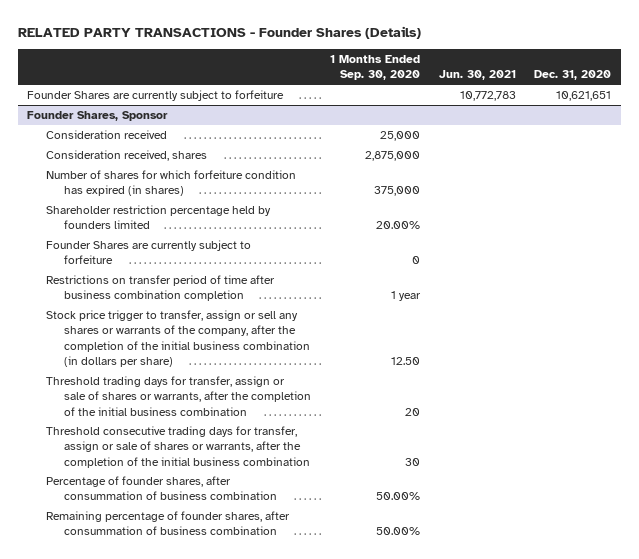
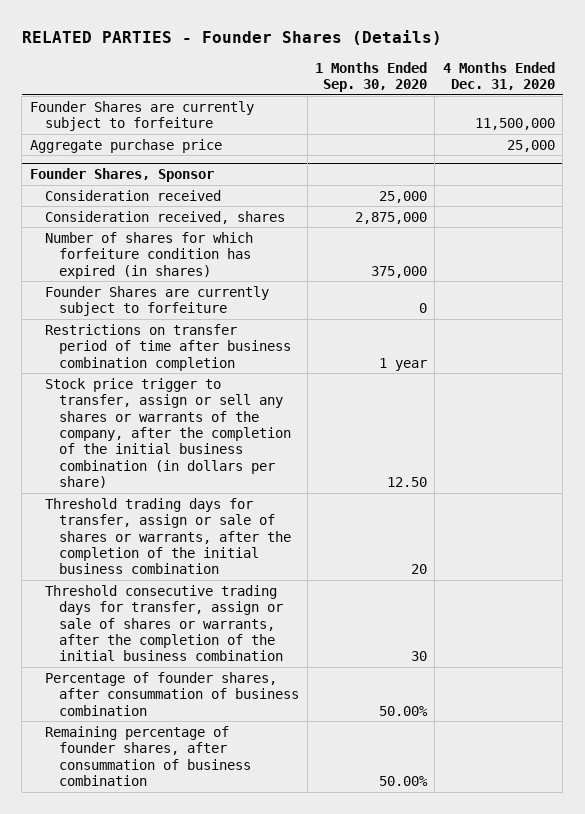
[17,25,421,39] RELATED PARTY TRANSACTIONS - Founder Shares (Details) -> [21,30,442,46] RELATED PARTIES - Founder Shares (Details)
[438,70,516,81] Jun. 30, 2021 -> none
[534,70,612,81] Dec. 31, 2020 -> none
none -> [442,61,555,90] 4 Months Ended Dec. 31, 2020
none -> [29,138,222,153] Aggregate purchase price
[45,205,271,230] Shareholder restriction percentage held by founders limited -> none

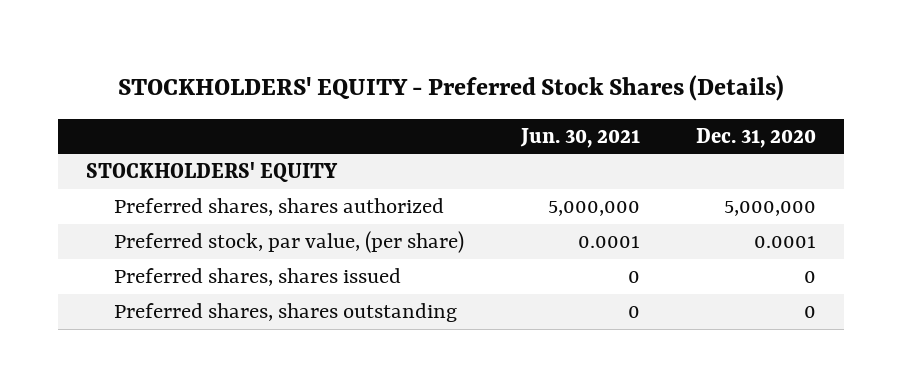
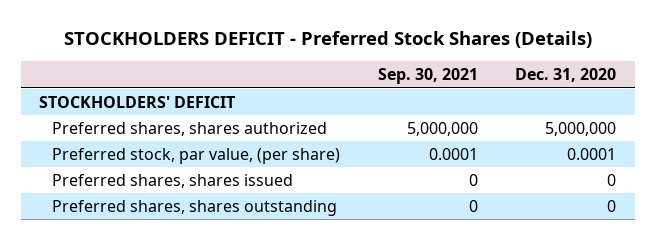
[118,75,785,102] STOCKHOLDERS' EQUITY - Preferred Stock Shares (Details) -> [63,31,592,49] STOCKHOLDERS DEFICIT - Preferred Stock Shares (Details)
[519,127,640,148] Jun. 30, 2021 -> none
none -> [377,68,478,85] Sep. 30, 2021
[86,162,339,183] STOCKHOLDERS' EQUITY -> [39,95,236,108] STOCKHOLDERS' DEFICIT

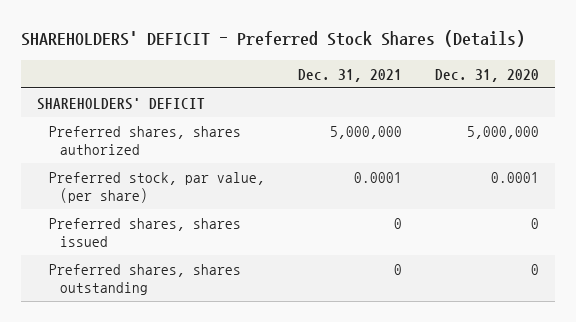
[63,31,592,49] STOCKHOLDERS DEFICIT - Preferred Stock Shares (Details) -> [20,30,525,48] SHAREHOLDERS' DEFICIT - Preferred Stock Shares (Details)
[377,68,478,85] Sep. 30, 2021 -> none
none -> [297,68,402,82] Dec. 31, 2021
[39,95,236,108] STOCKHOLDERS' DEFICIT -> [37,97,206,110] SHAREHOLDERS' DEFICIT

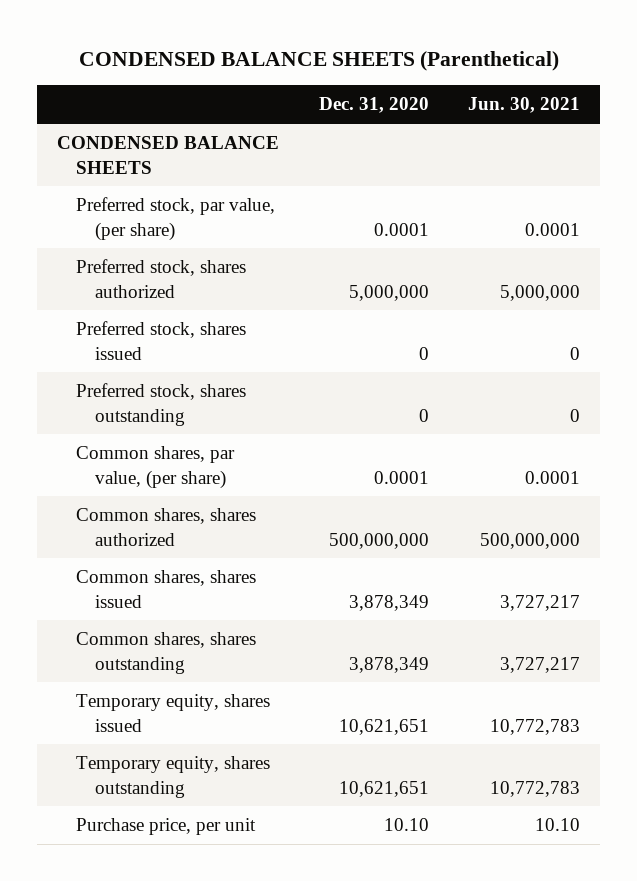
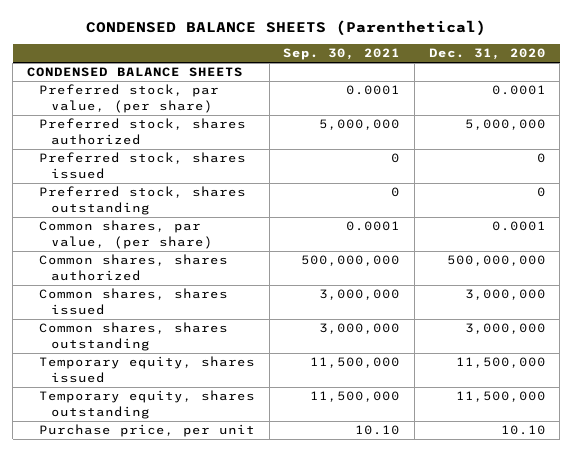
[468,97,581,114] Jun. 30, 2021 -> none
none -> [283,48,401,61] Sep. 30, 2021
[348,594,429,611] 3,878,349 -> [464,289,546,301] 3,000,000
[348,656,429,673] 3,878,349 -> [464,323,546,335] 3,000,000
[338,718,429,735] 10,621,651 -> [455,357,546,369] 11,500,000
[338,780,429,797] 10,621,651 -> [455,391,546,403] 11,500,000

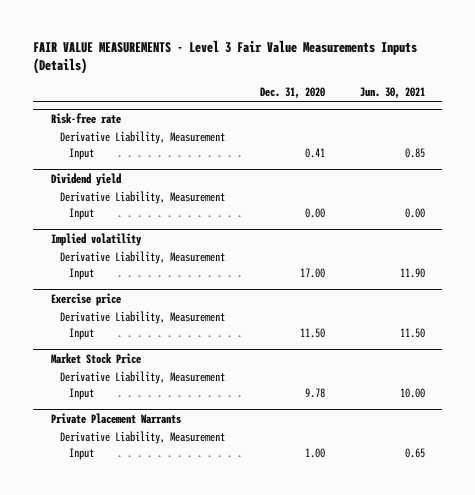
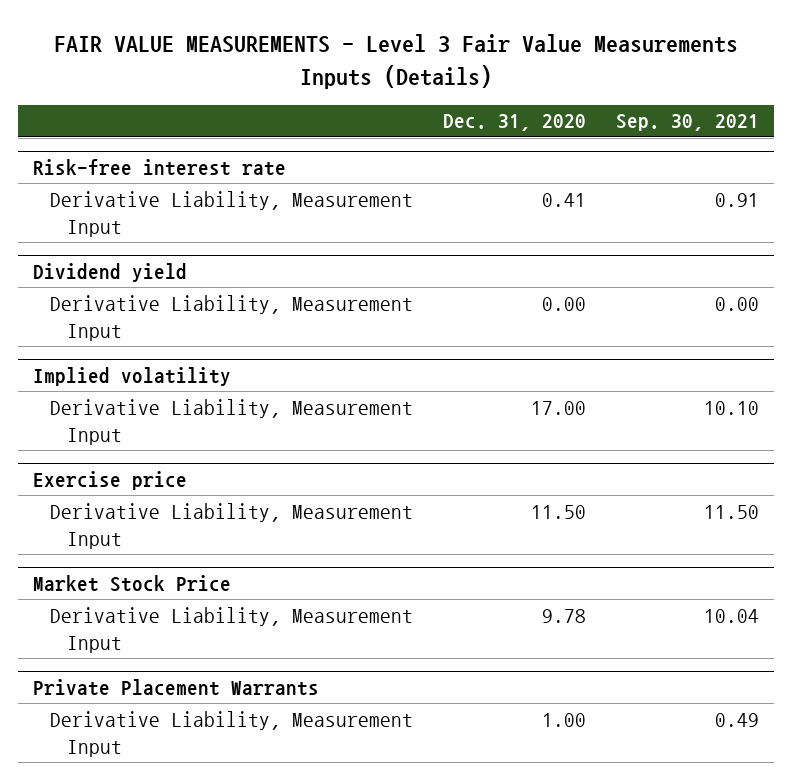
[359,86,425,99] Jun. 30, 2021 -> none
none -> [616,114,760,132] Sep. 30, 2021
[50,113,121,125] Risk-free rate -> [33,159,287,177] Risk-free interest rate

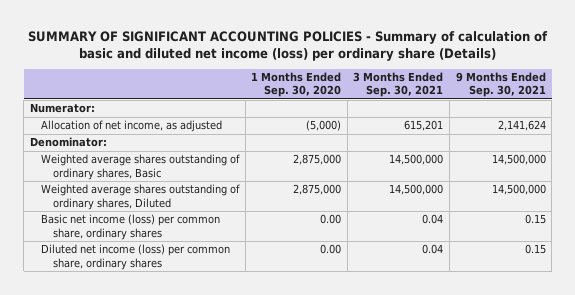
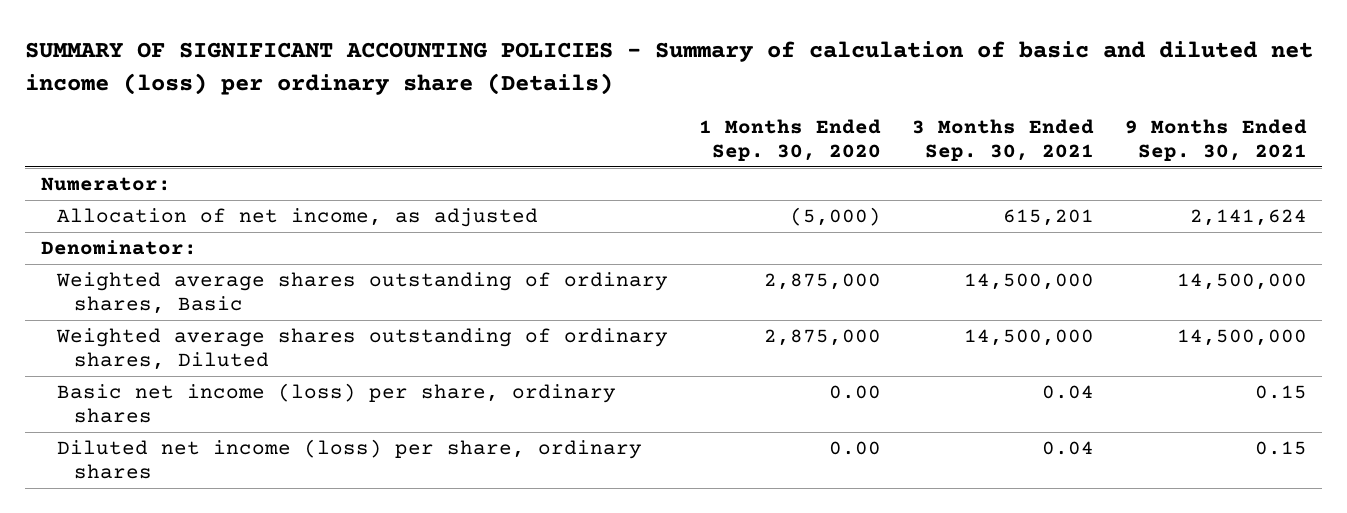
[41,214,221,240] Basic net income (loss) per common share, ordinary shares -> [57,382,617,424] Basic net income (loss) per share, ordinary shares
[41,244,231,270] Diluted net income (loss) per common share, ordinary shares -> [57,438,643,480] Diluted net income (loss) per share, ordinary shares

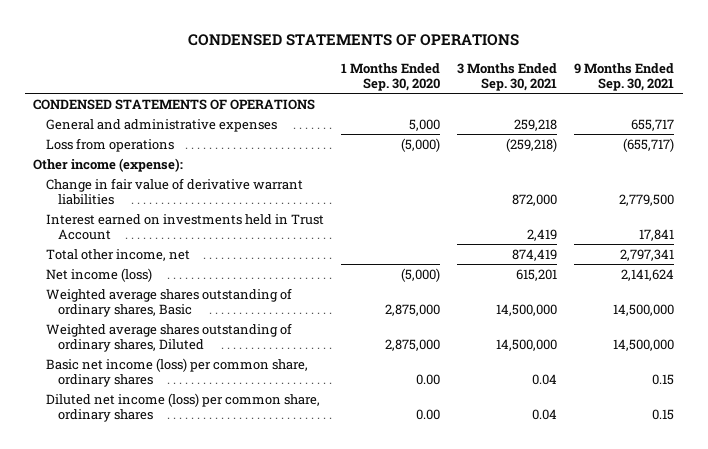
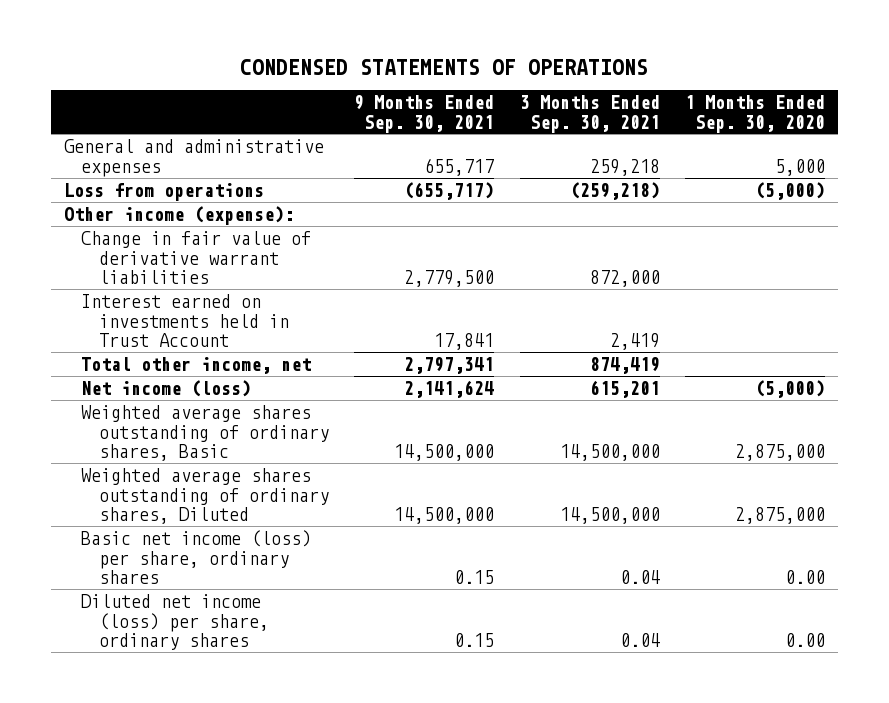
[33,98,316,110] CONDENSED STATEMENTS OF OPERATIONS -> none
[45,357,308,387] Basic net income (loss) per common share, ordinary shares -> [81,529,312,585] Basic net income (loss) per share, ordinary shares
[45,392,320,422] Diluted net income (loss) per common share, ordinary shares -> [81,593,269,651] Diluted net income (loss) per share, ordinary shares

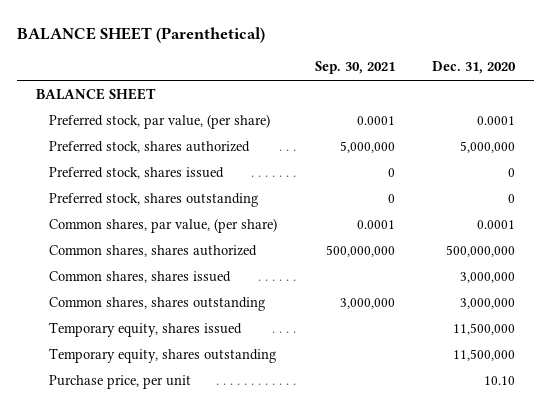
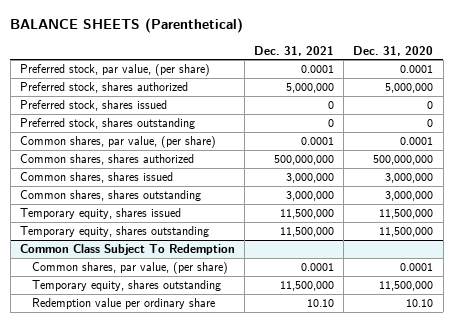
[17,27,266,44] BALANCE SHEET (Parenthetical) -> [10,18,244,34] BALANCE SHEETS (Parenthetical)
[314,61,395,75] Sep. 30, 2021 -> none
none -> [254,45,335,56] Dec. 31, 2021
[35,87,156,100] BALANCE SHEET -> none
[49,374,192,389] Purchase price, per unit -> none
none -> [20,244,236,256] Common Class Subject To Redemption
none -> [31,262,228,275] Common shares, par value, (per share)
none -> [31,280,221,292] Temporary equity, shares outstanding
none -> [31,298,215,310] Redemption value per ordinary share

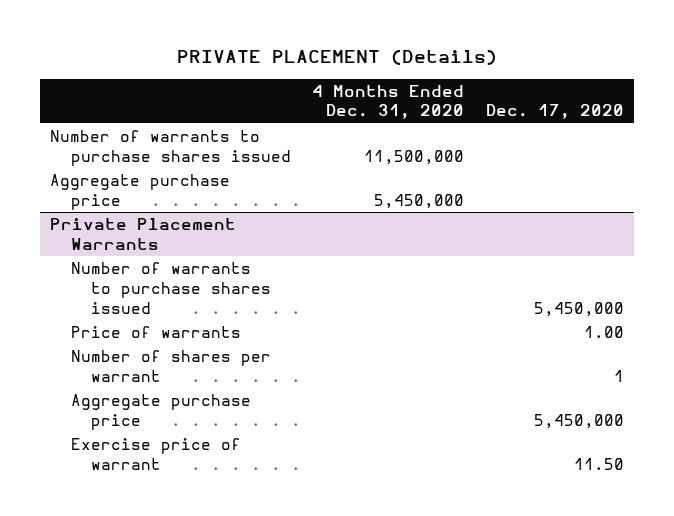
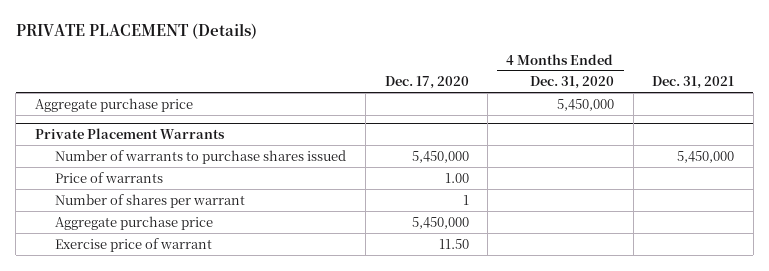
none -> [652,76,735,90] Dec. 31, 2021
[50,129,291,166] Number of warrants to purchase shares issued -> none

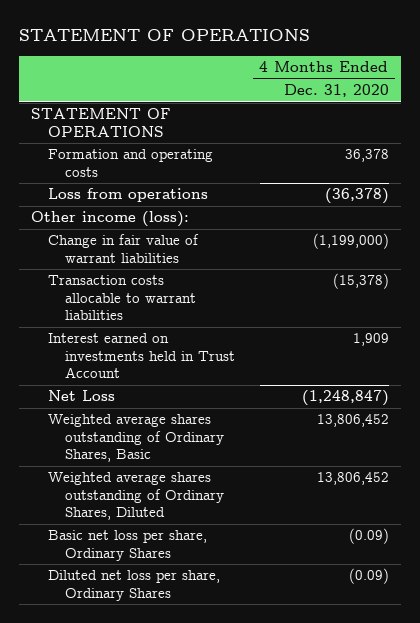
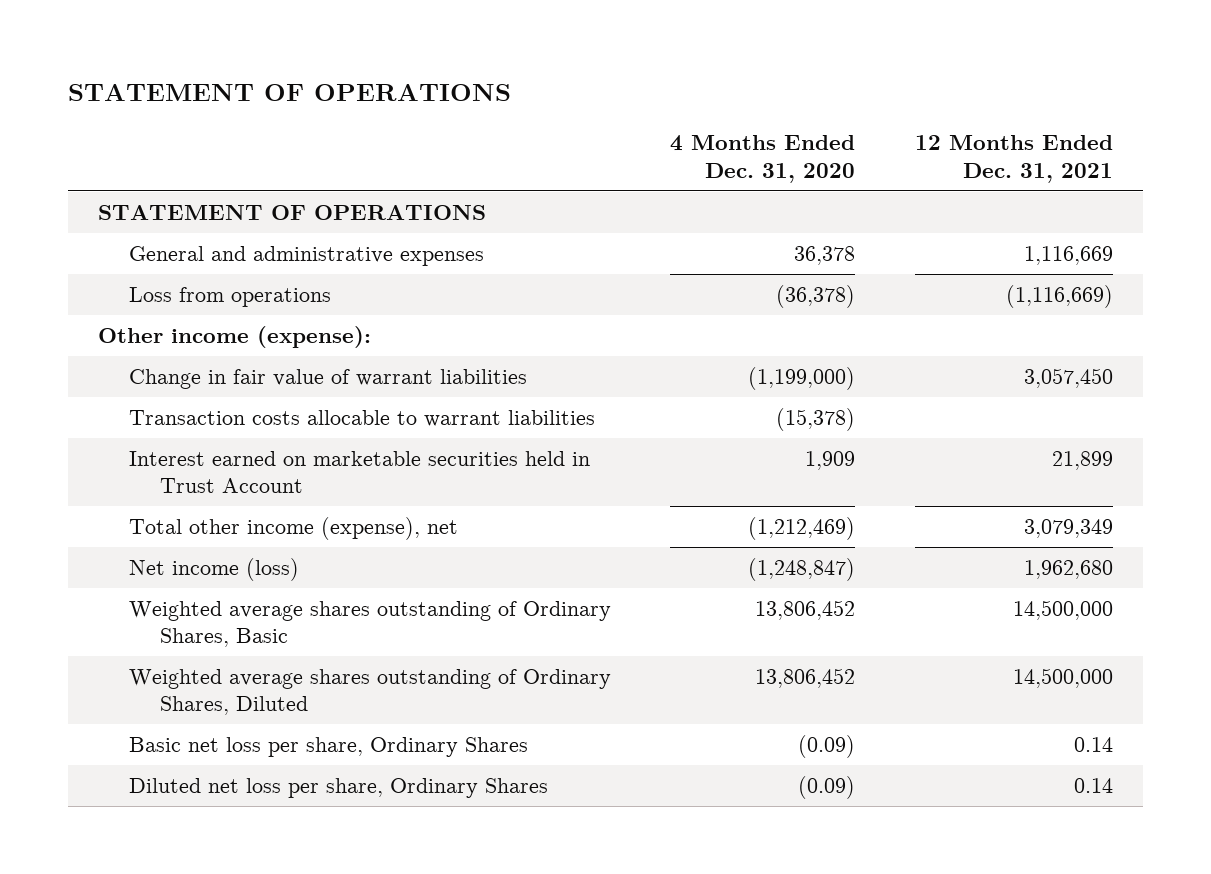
none -> [914,135,1113,183] 12 Months Ended Dec. 31, 2021
[47,149,213,177] Formation and operating costs -> [129,245,485,266] General and administrative expenses
[31,211,190,228] Other income (loss): -> [97,325,371,348] Other income (expense):
[47,333,235,379] Interest earned on investments held in Trust Account -> [129,450,591,494] Interest earned on marketable securities held in Trust Account
none -> [129,516,459,540] Total other income (expense), net
[47,390,115,402] Net Loss -> [129,557,300,581] Net income (loss)

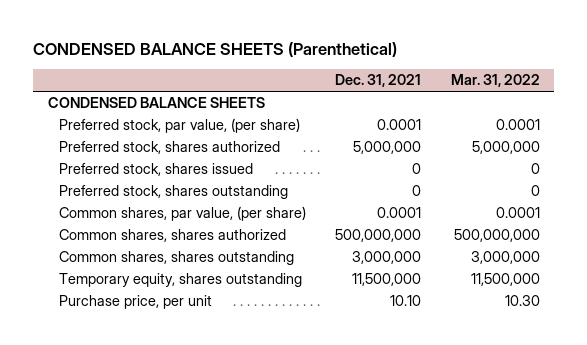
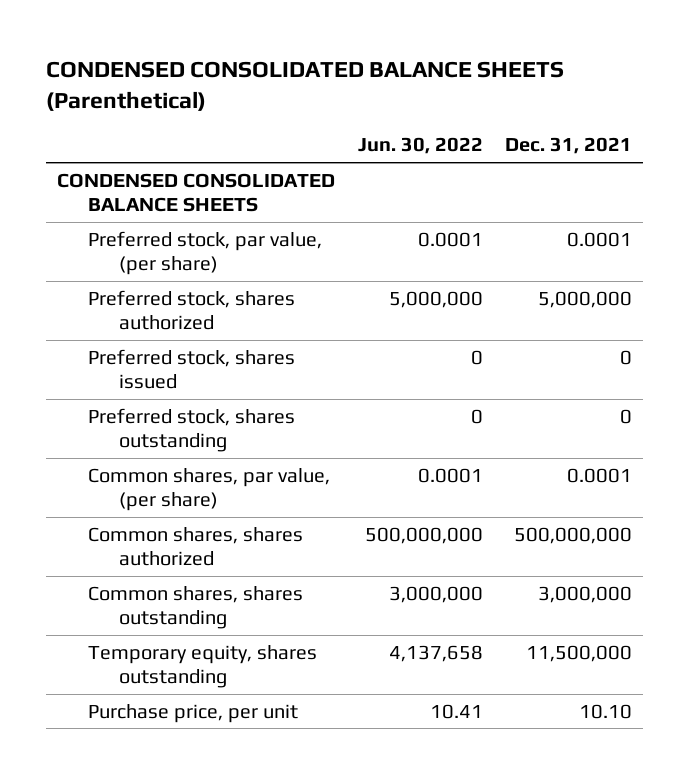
[32,42,397,58] CONDENSED BALANCE SHEETS (Parenthetical) -> [46,61,565,112] CONDENSED CONSOLIDATED BALANCE SHEETS (Parenthetical)
[450,74,540,88] Mar. 31, 2022 -> none
none -> [357,137,483,155] Jun. 30, 2022
[47,97,265,109] CONDENSED BALANCE SHEETS -> [57,172,336,213] CONDENSED CONSOLIDATED BALANCE SHEETS

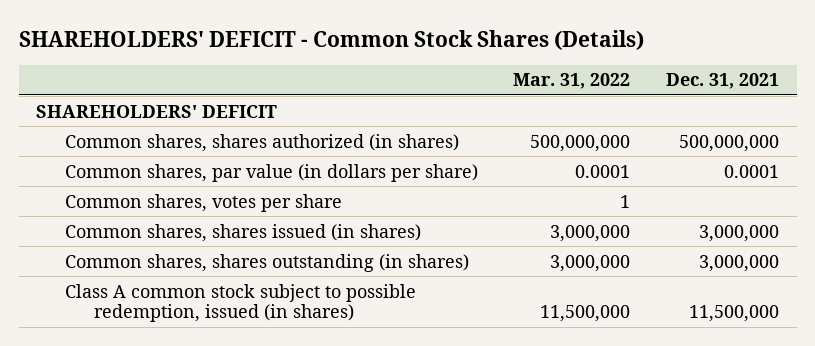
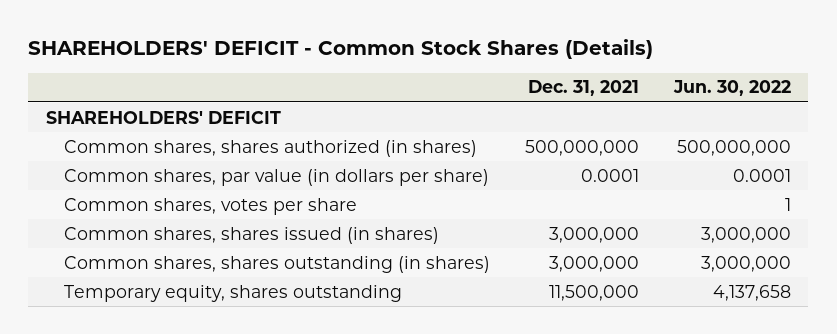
[513,73,631,90] Mar. 31, 2022 -> none
none -> [672,80,791,97] Jun. 30, 2022
[64,283,416,323] Class A common stock subject to possible redemption, issued (in shares) -> [63,284,402,302] Temporary equity, shares outstanding

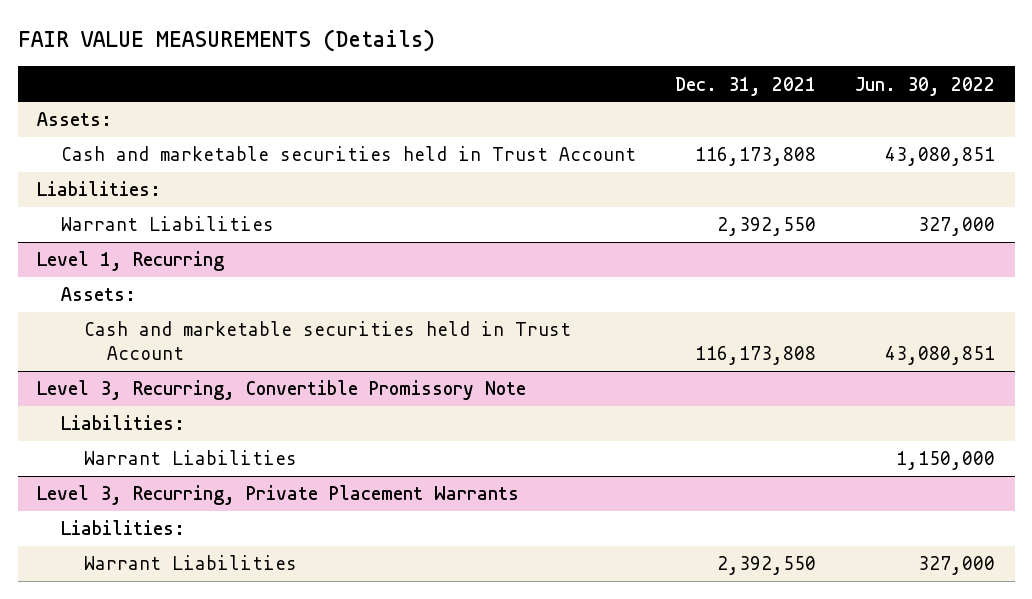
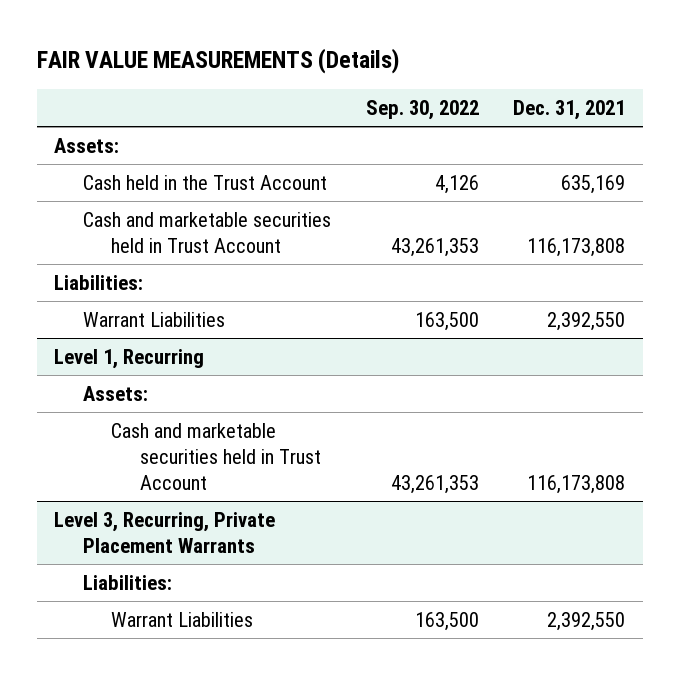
[855,76,996,96] Jun. 30, 2022 -> none
none -> [365,99,479,120] Sep. 30, 2022
none -> [82,174,327,190] Cash held in the Trust Account
[37,380,527,401] Level 3, Recurring, Convertible Promissory Note -> none
[60,415,185,431] Liabilities: -> none
[83,450,297,466] Warrant Liabilities -> none

